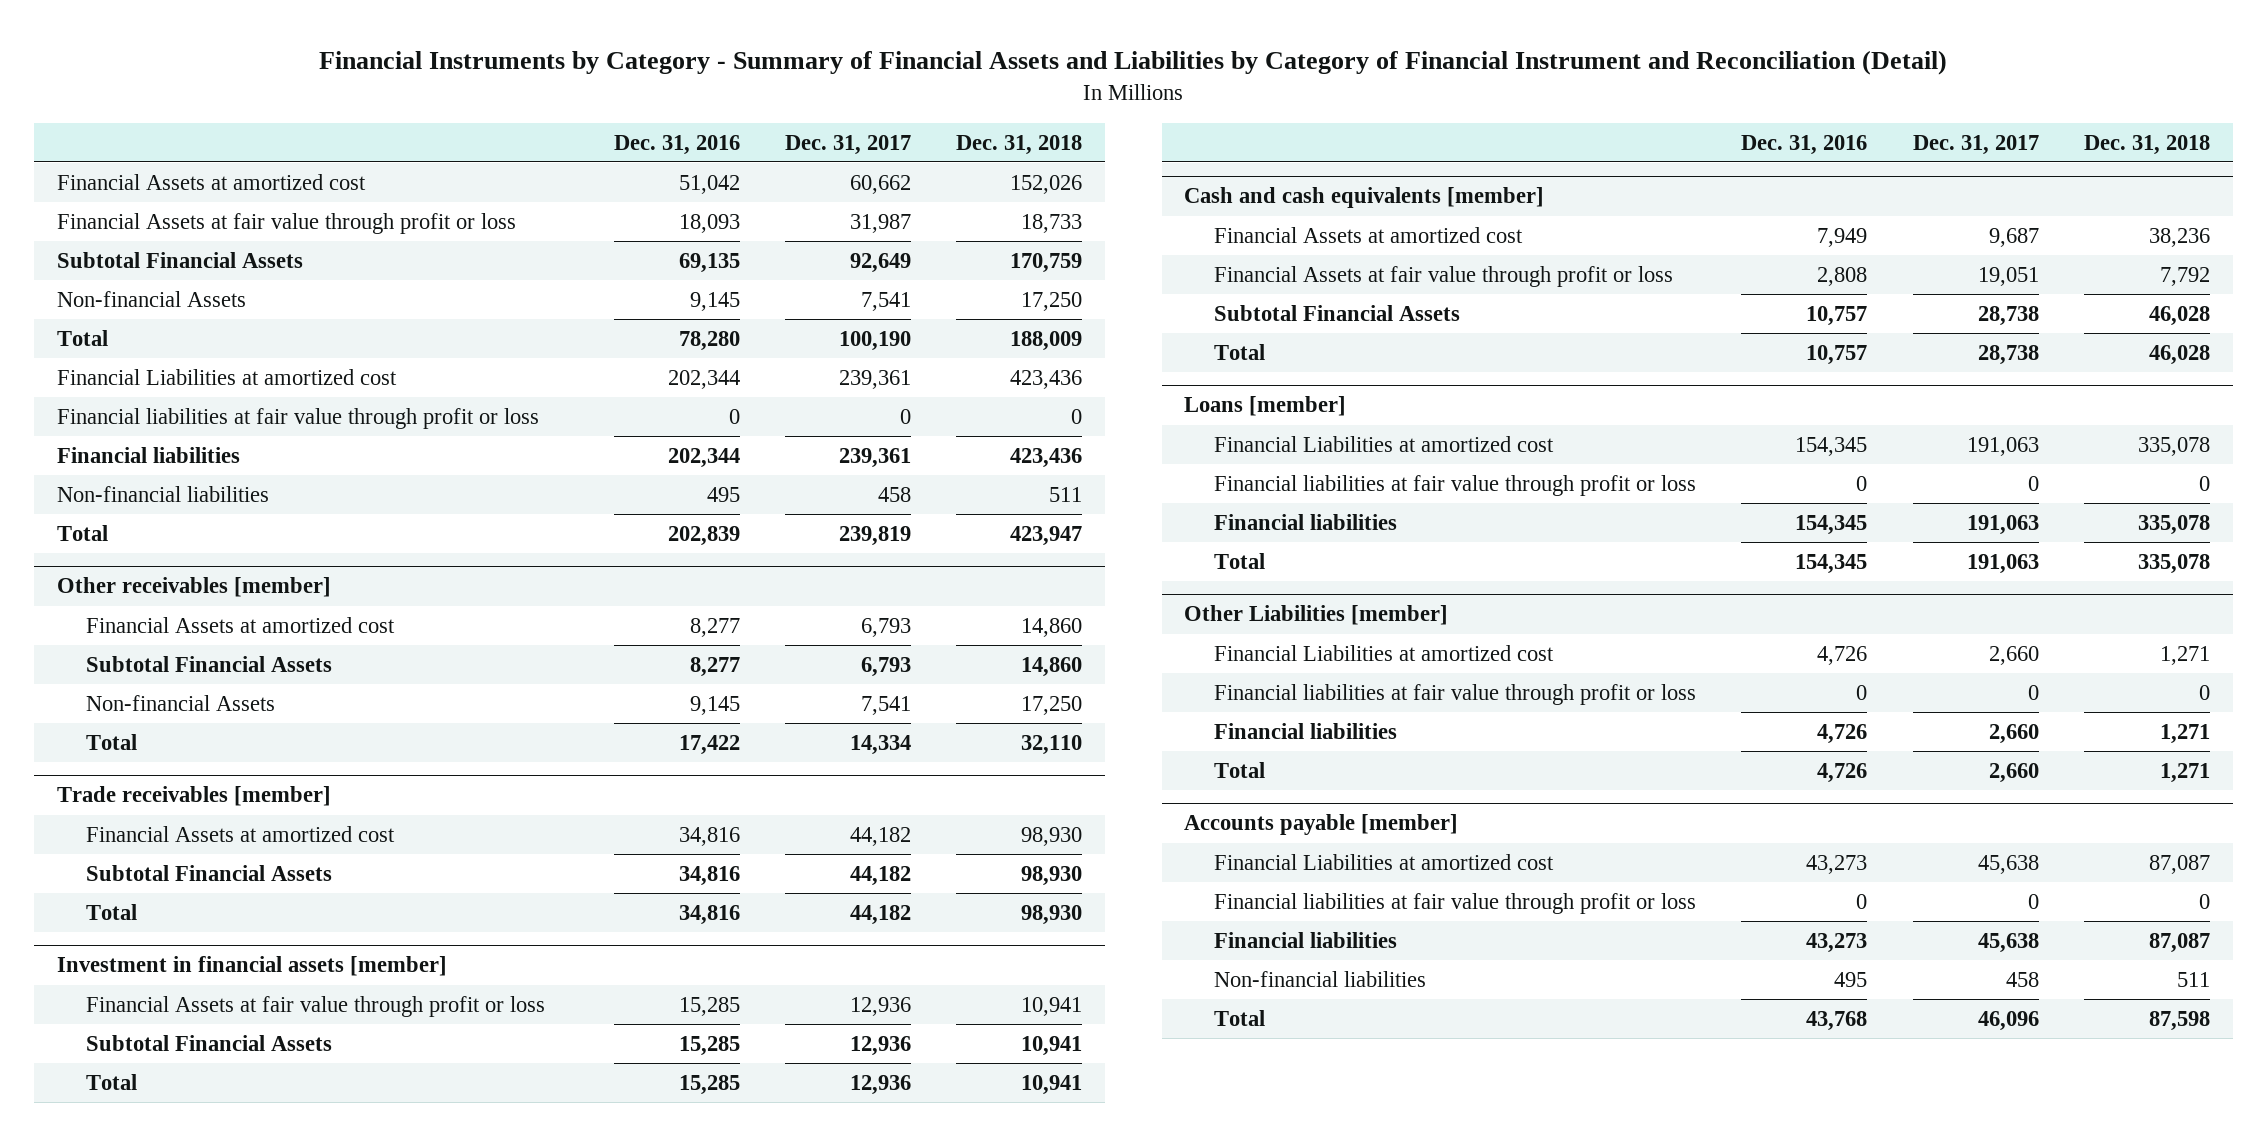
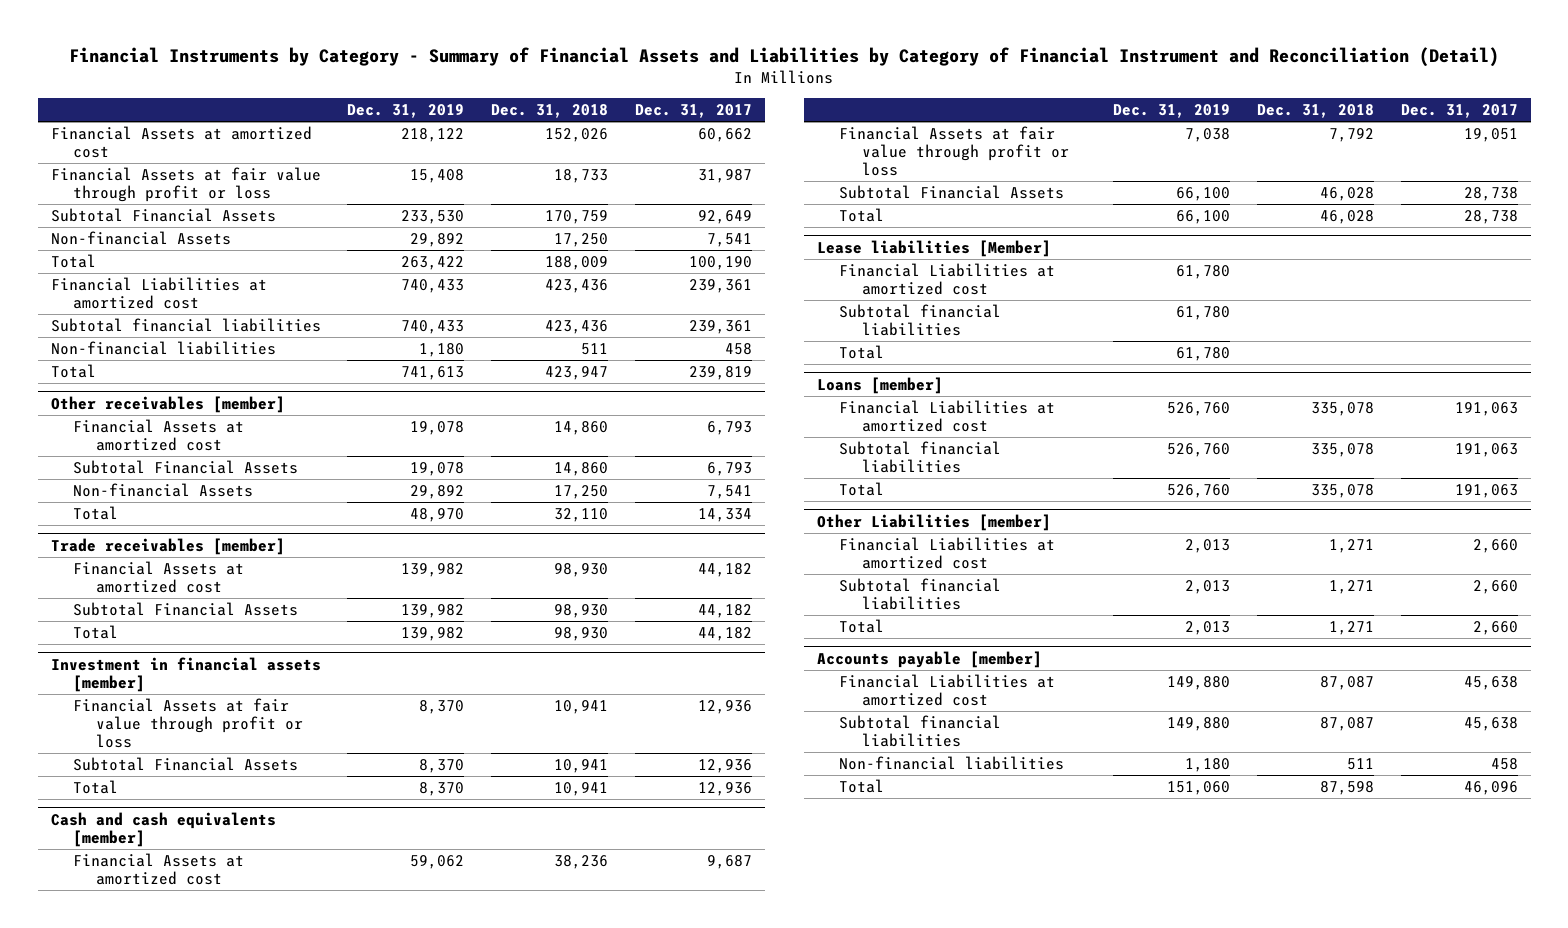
[613,134,740,155] Dec. 31, 2016 -> none
none -> [347,104,465,119] Dec. 31, 2019
[56,407,539,429] Financial liabilities at fair value through profit or loss -> none
[56,446,240,463] Financial liabilities -> [50,317,321,332] Subtotal financial liabilities
none -> [816,239,1051,257] Lease liabilities [Member]
none -> [839,262,1056,295] Financial Liabilities at amortized cost
none -> [839,303,1002,336] Subtotal financial liabilities
none -> [839,344,885,359] Total
[1213,474,1696,496] Financial liabilities at fair value through profit or loss -> none
[1213,513,1397,530] Financial liabilities -> [839,440,1002,473] Subtotal financial liabilities
[1213,683,1696,705] Financial liabilities at fair value through profit or loss -> none
[1213,722,1397,739] Financial liabilities -> [839,577,1002,610] Subtotal financial liabilities
[1213,892,1696,914] Financial liabilities at fair value through profit or loss -> none
[1213,931,1397,948] Financial liabilities -> [839,714,1002,747] Subtotal financial liabilities

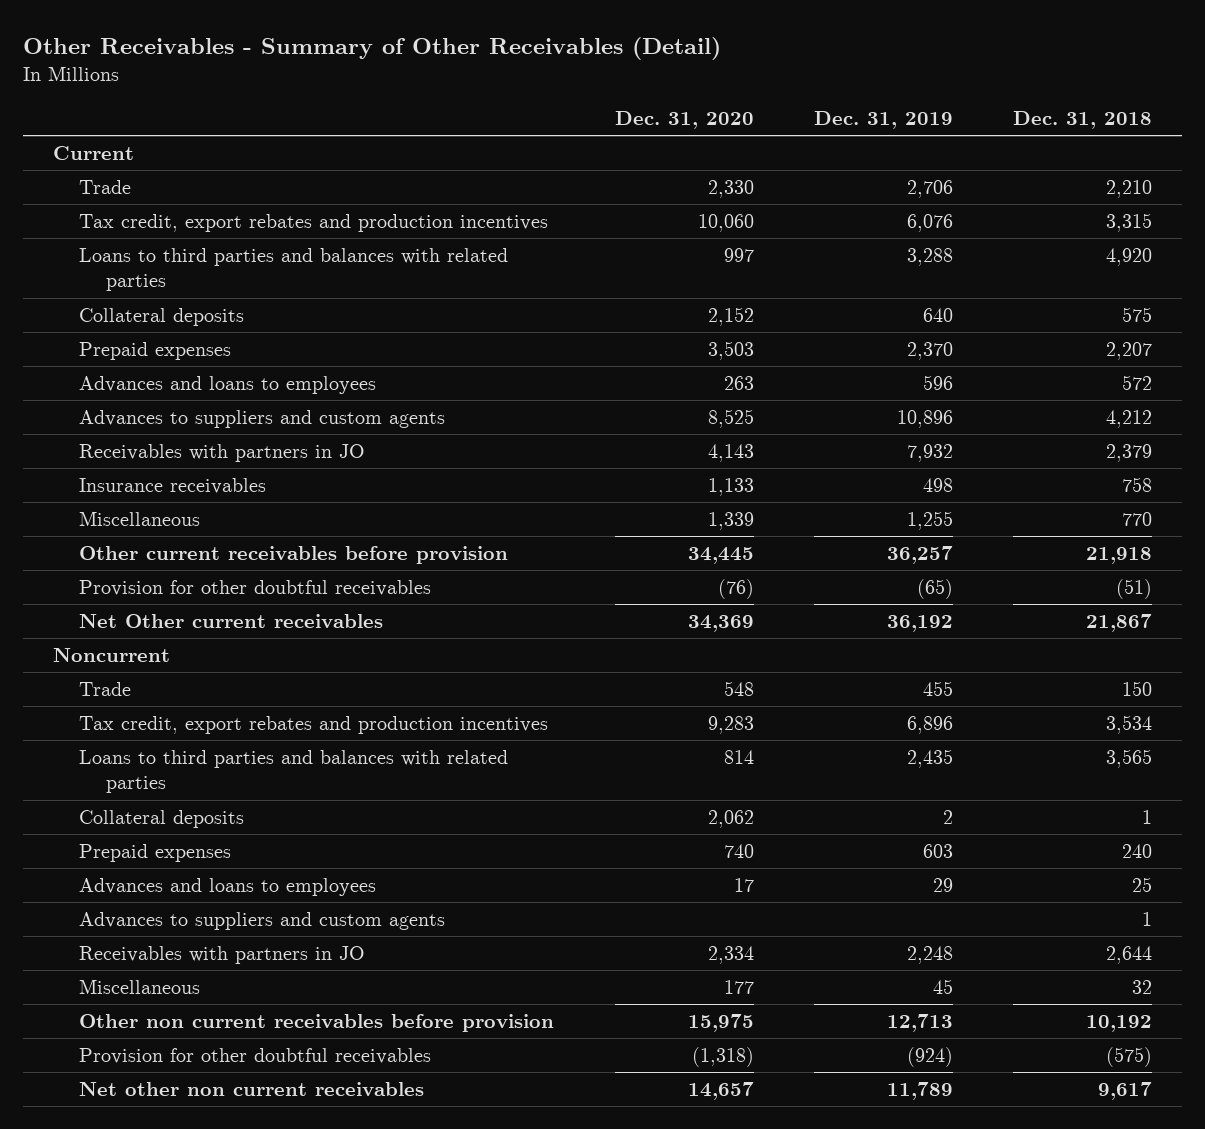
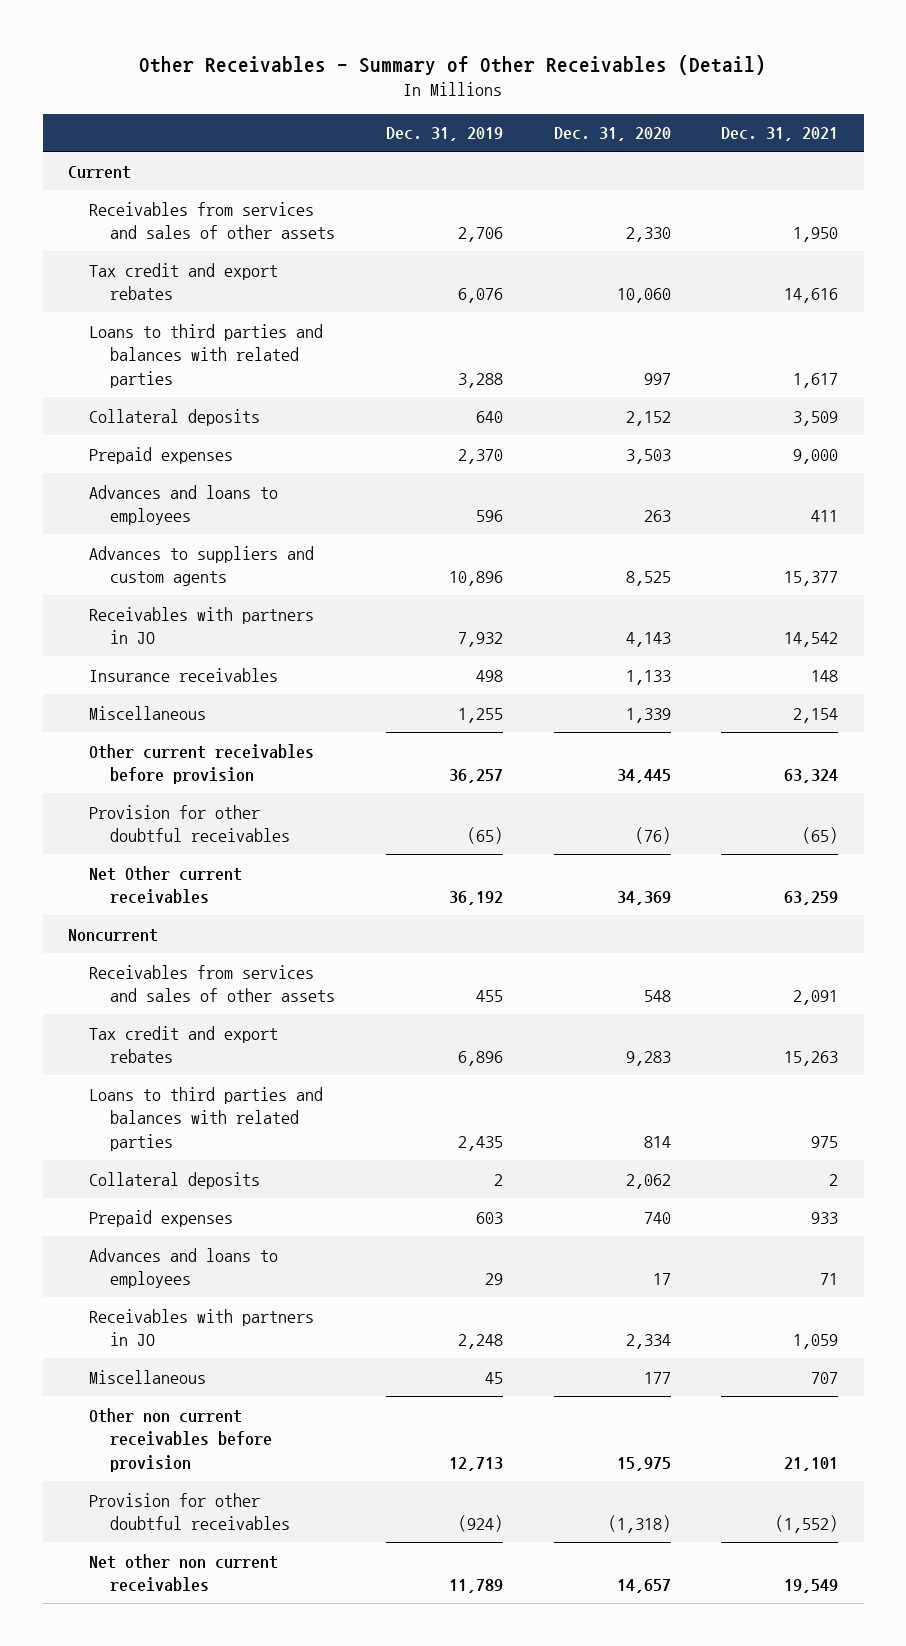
[1013,111,1153,130] Dec. 31, 2018 -> none
none -> [721,127,839,142] Dec. 31, 2021
[79,179,132,194] Trade -> [88,201,336,240] Receivables from services and sales of other assets
[79,213,549,232] Tax credit, export rebates and production incentives -> [88,262,278,301] Tax credit and export rebates
[79,681,132,696] Trade -> [88,964,336,1003] Receivables from services and sales of other assets
[79,715,549,734] Tax credit, export rebates and production incentives -> [88,1025,278,1064] Tax credit and export rebates
[79,911,446,930] Advances to suppliers and custom agents -> none

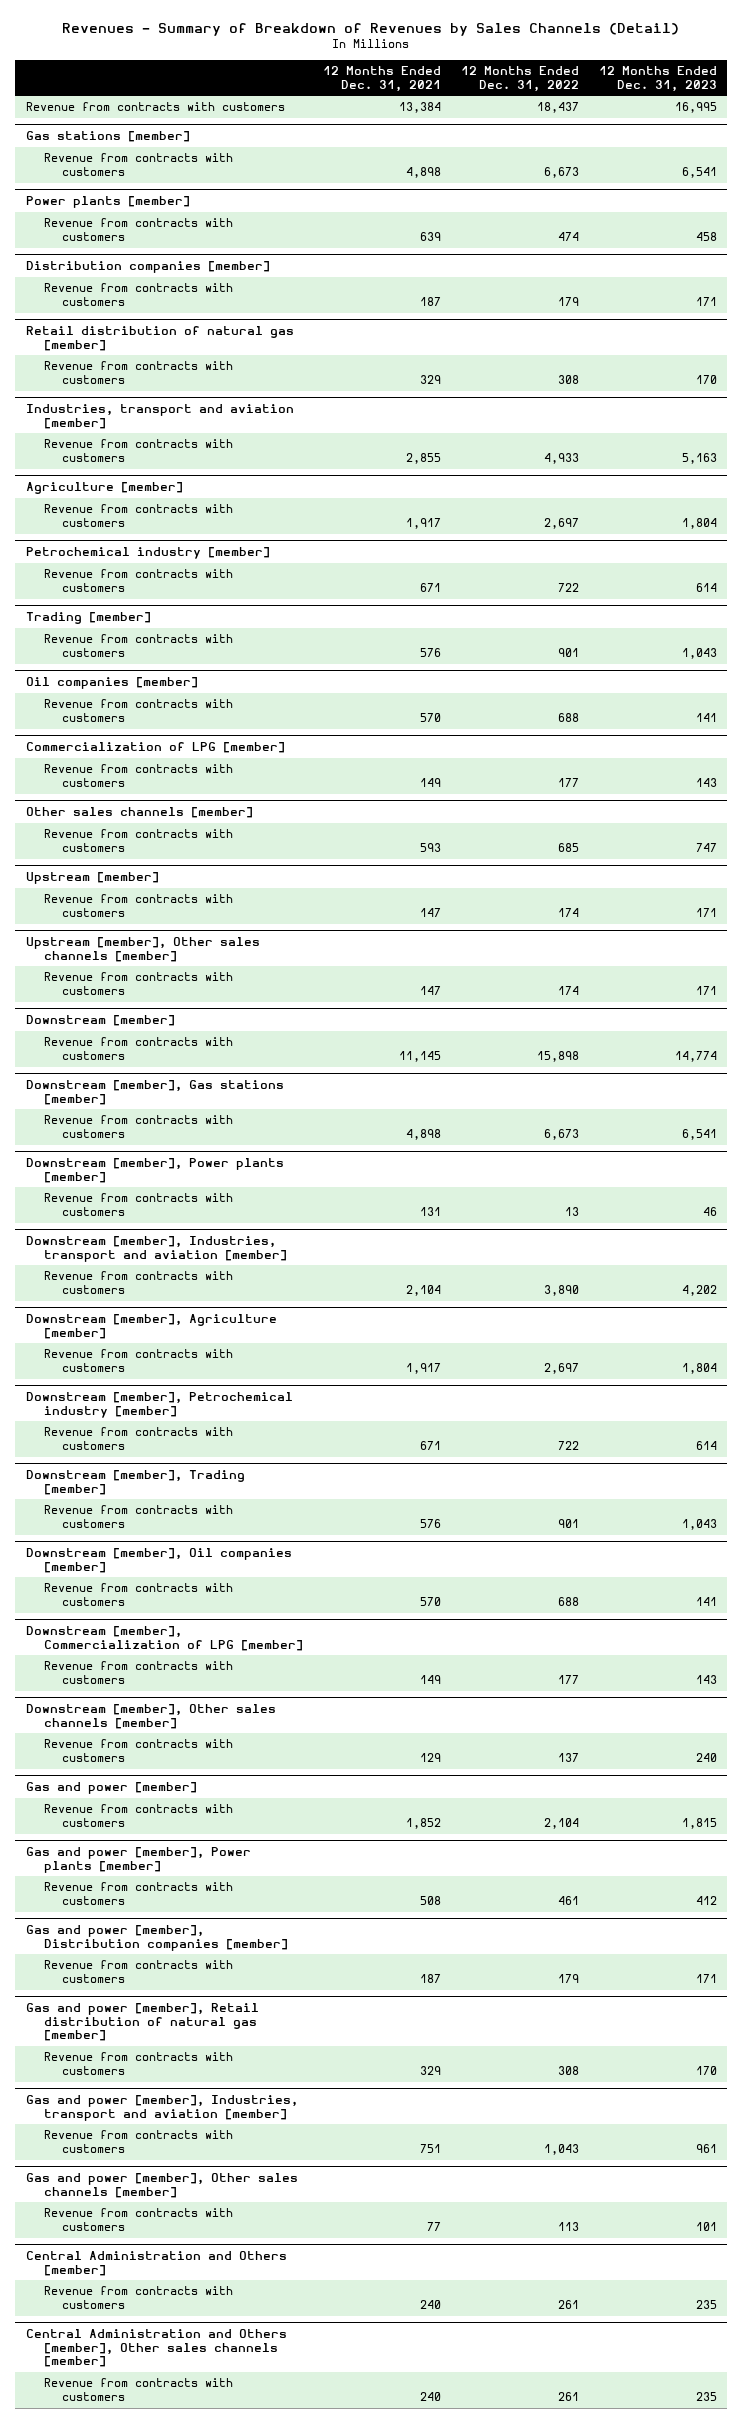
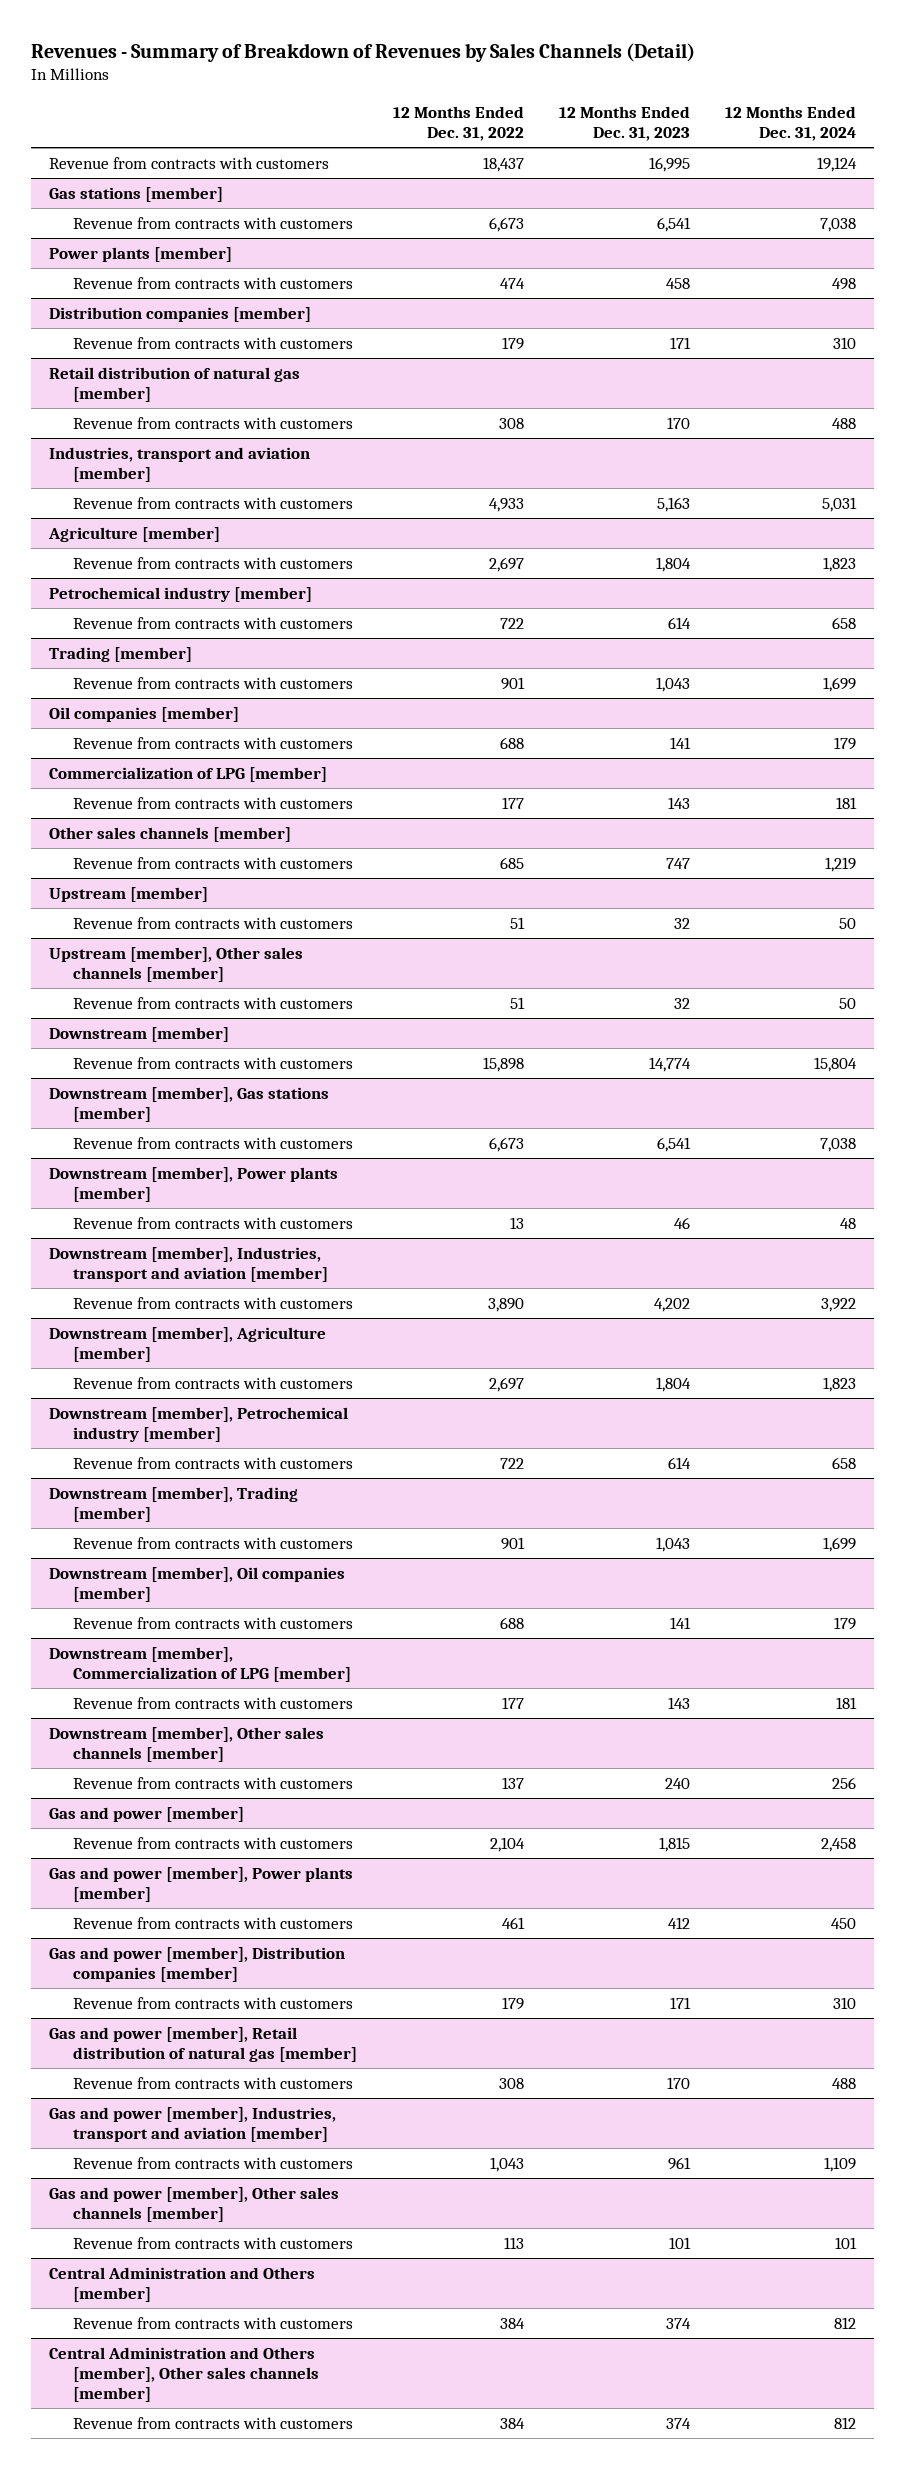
[322,66,441,92] 12 Months Ended Dec. 31, 2021 -> none
none -> [724,105,856,142] 12 Months Ended Dec. 31, 2024
[557,907,579,917] 174 -> [509,916,525,929] 51
[696,907,718,917] 171 -> [673,917,690,929] 32
[557,985,579,995] 174 -> [509,996,525,1009] 51
[696,985,718,995] 171 -> [673,997,690,1009] 32
[557,2299,579,2309] 261 -> [499,2317,525,2329] 384
[696,2299,718,2309] 235 -> [665,2317,691,2329] 374
[557,2391,579,2401] 261 -> [499,2417,525,2429] 384
[696,2391,718,2401] 235 -> [665,2417,691,2429] 374

